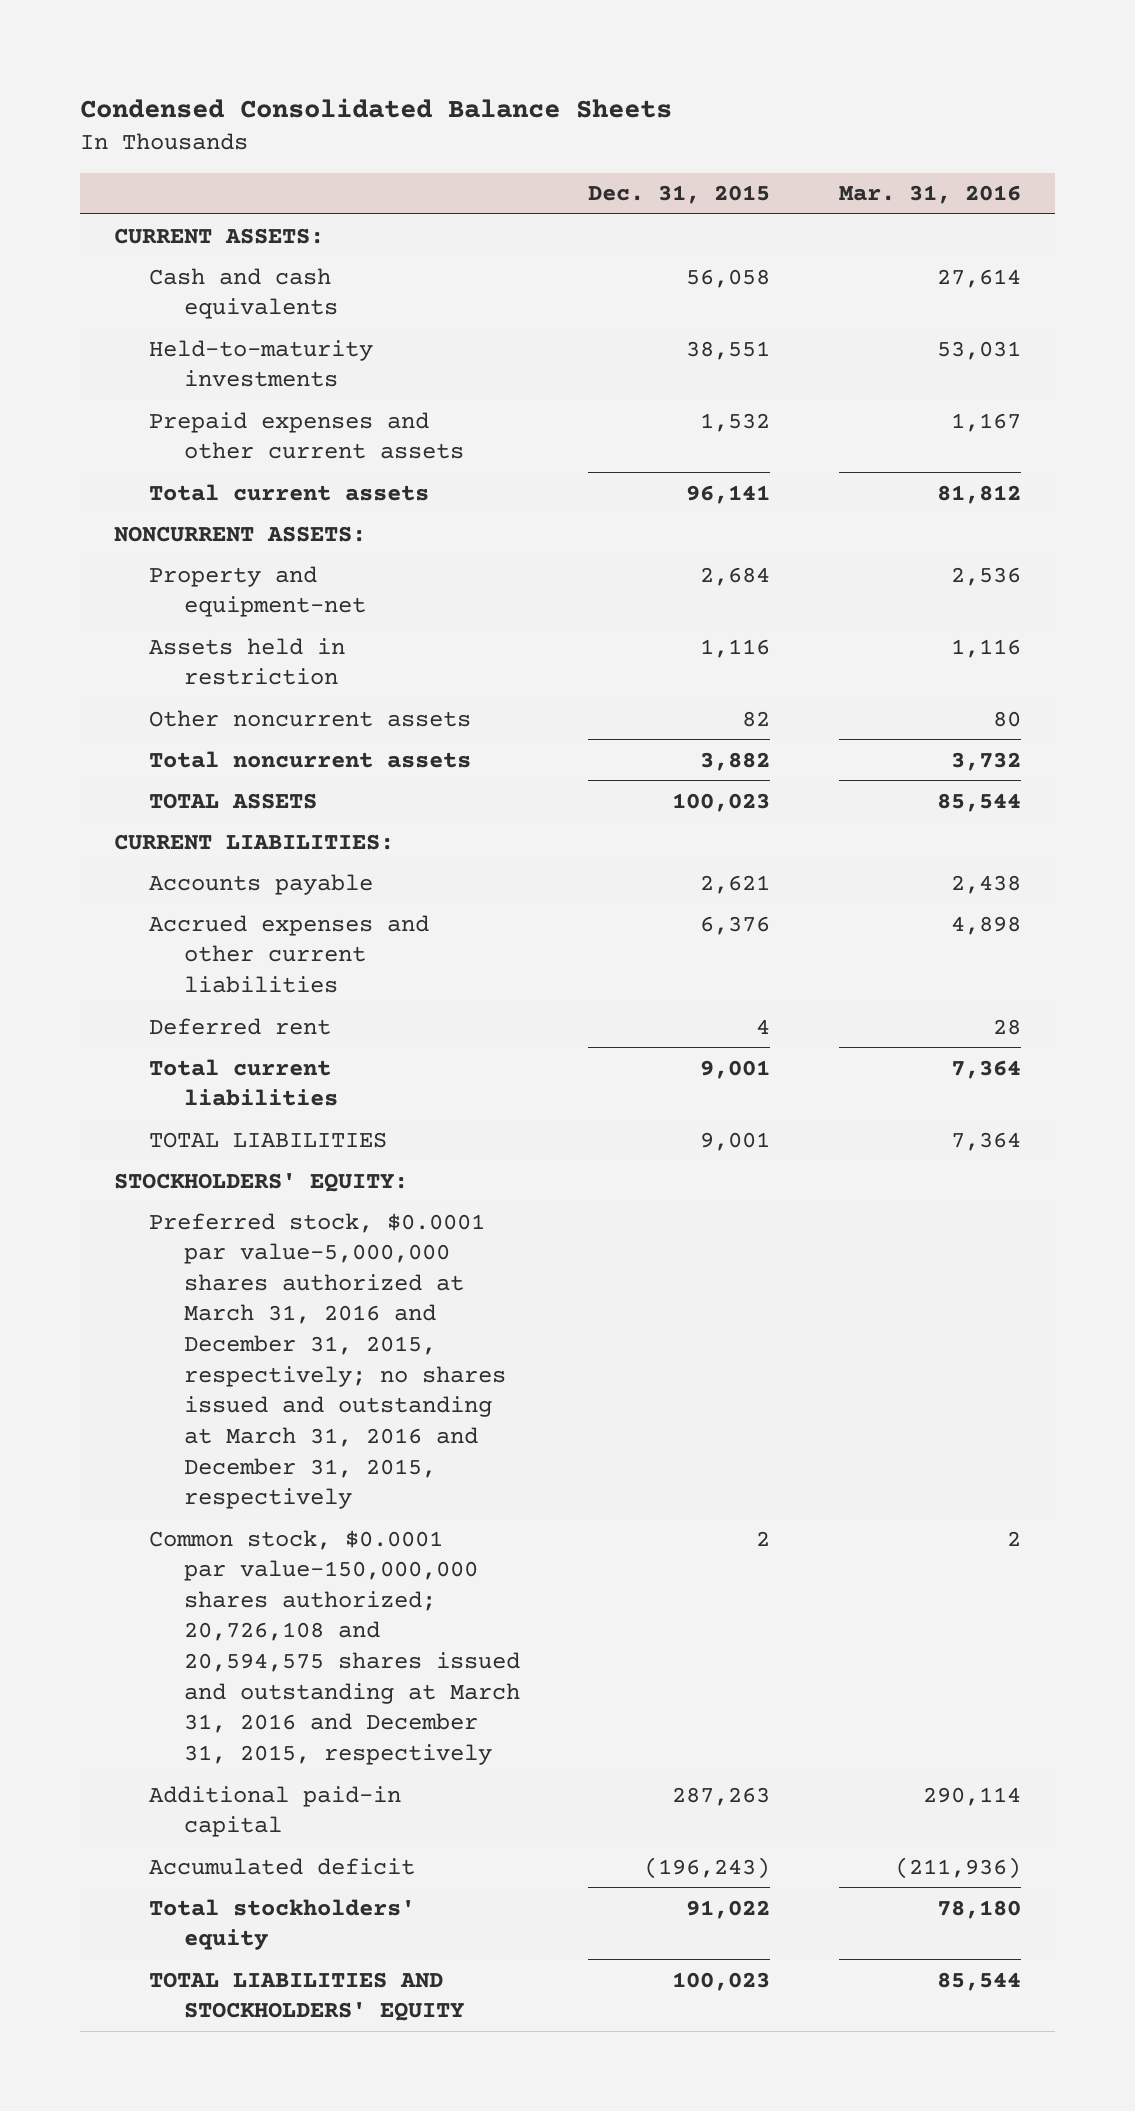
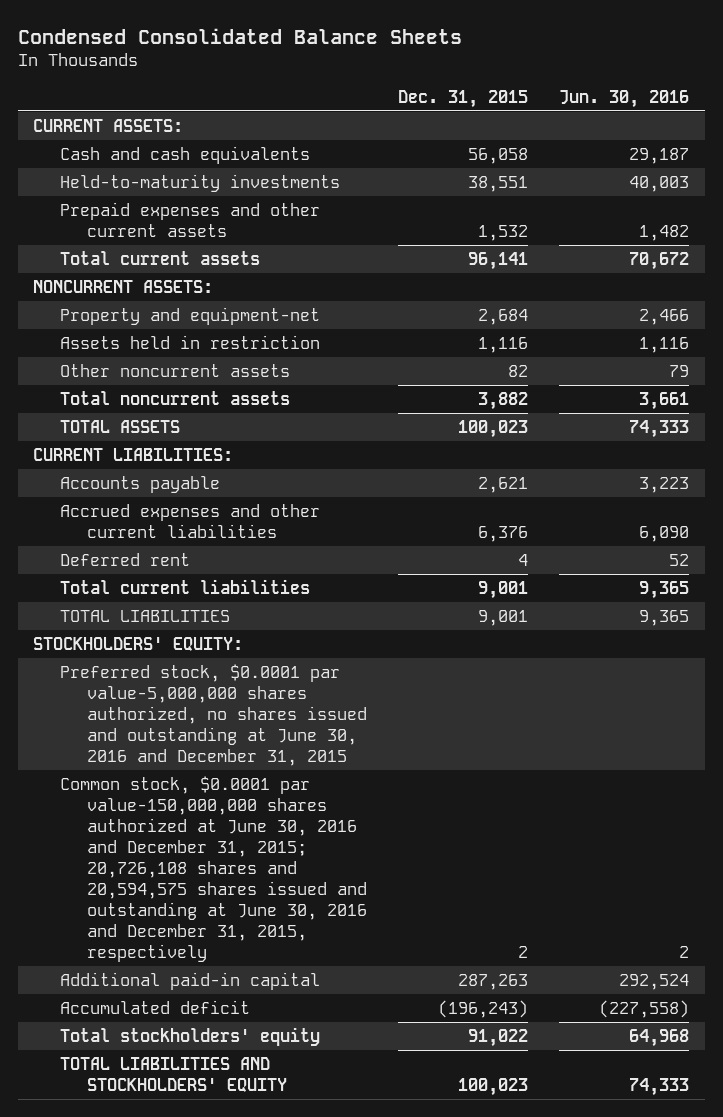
[839,185,1022,205] Mar. 31, 2016 -> none
none -> [559,89,690,108] Jun. 30, 2016
[148,1212,506,1510] Preferred stock, $0.0001 par value-5,000,000 shares authorized at March 31, 2016 and December 31, 2015, respectively; no shares issued and outstanding at March 31, 2016 and December 31, 2015, respectively -> [60,663,367,766] Preferred stock, $0.0001 par value-5,000,000 shares authorized, no shares issued and outstanding at June 30, 2016 and December 31, 2015
[148,1529,520,1765] Common stock, $0.0001 par value-150,000,000 shares authorized; 20,726,108 and 20,594,575 shares issued and outstanding at March 31, 2016 and December 31, 2015, respectively -> [60,775,367,962] Common stock, $0.0001 par value-150,000,000 shares authorized at June 30, 2016 and December 31, 2015; 20,726,108 shares and 20,594,575 shares issued and outstanding at June 30, 2016 and December 31, 2015, respectively

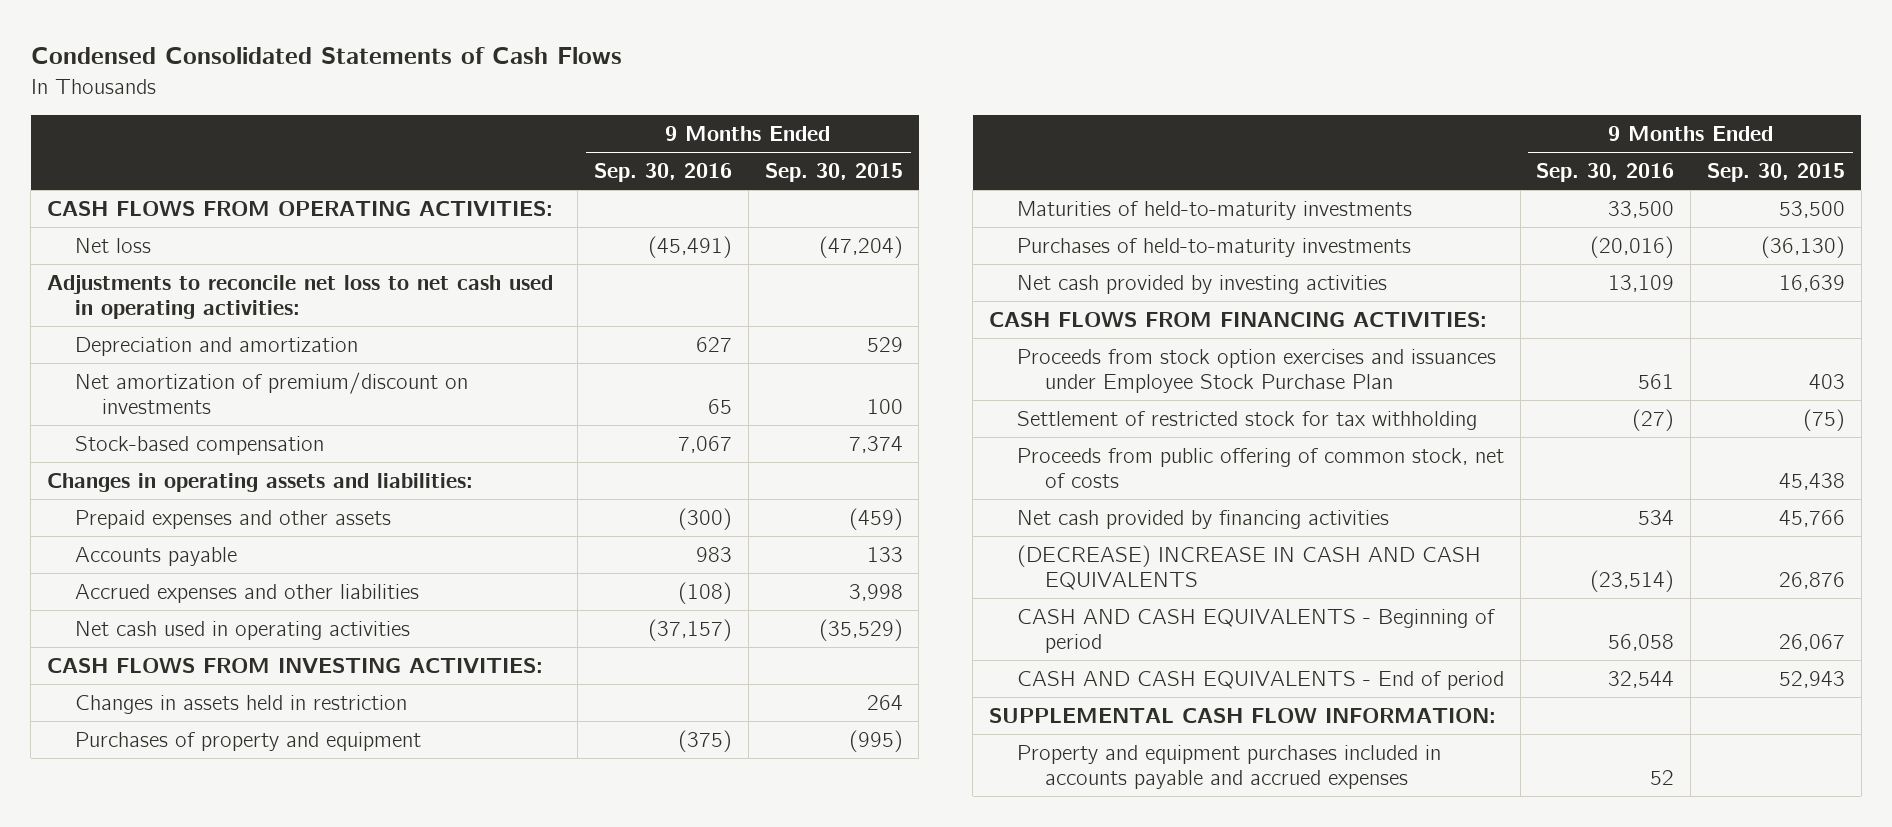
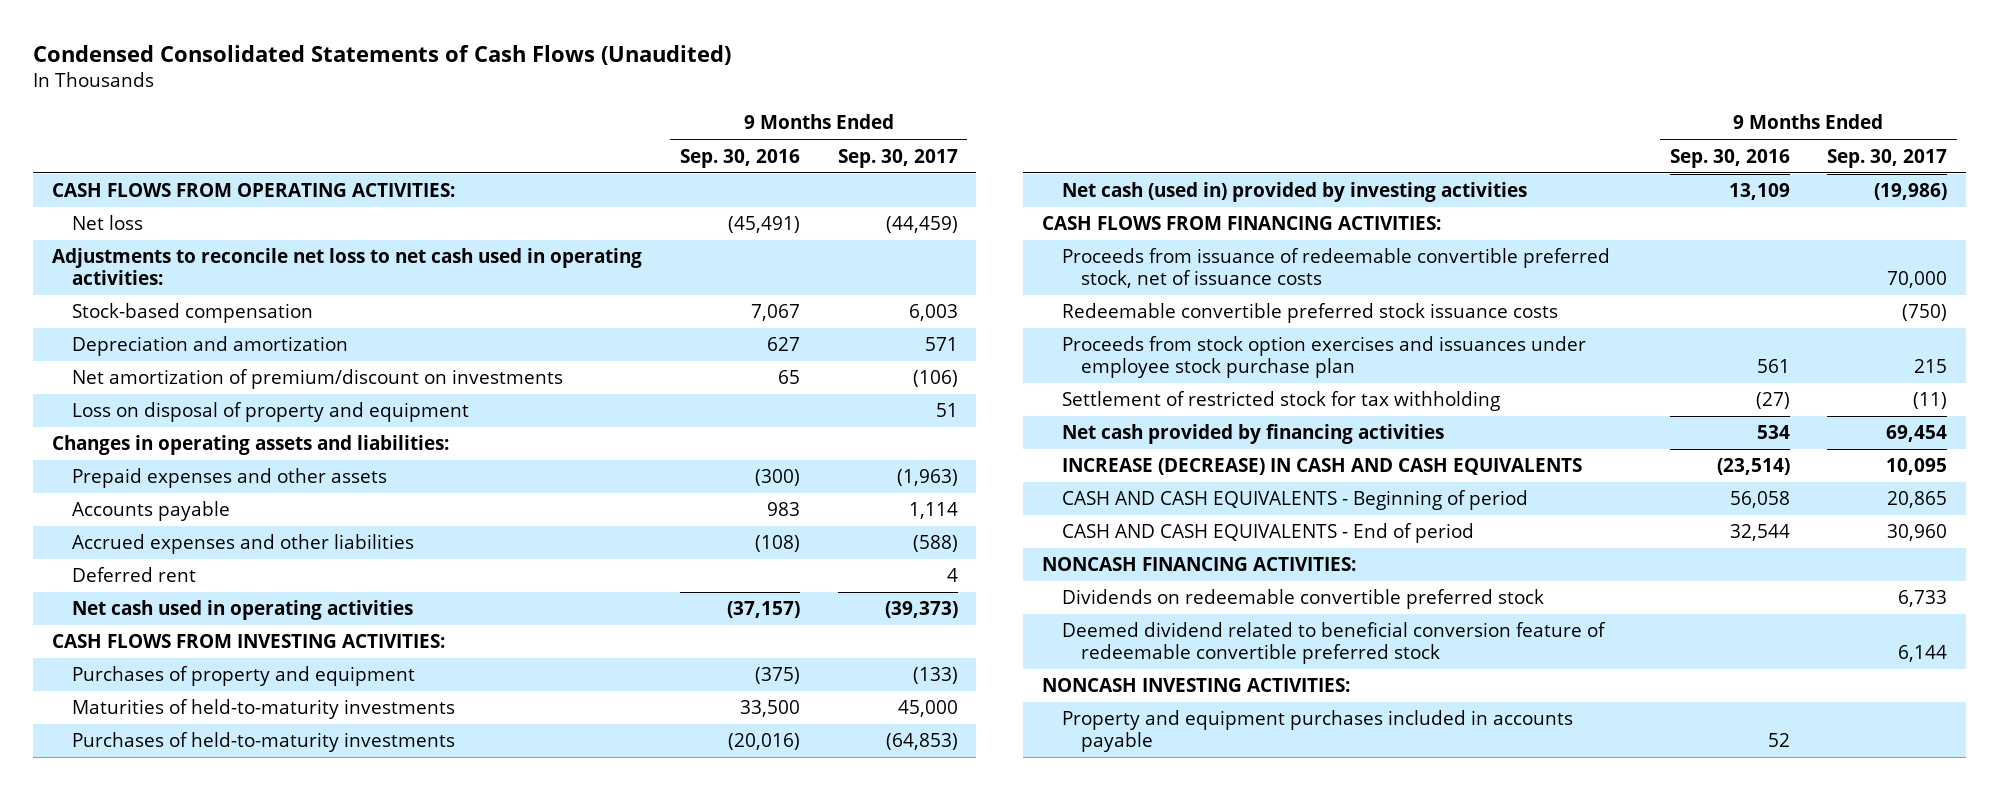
[30,47,622,65] Condensed Consolidated Statements of Cash Flows -> [33,45,732,66] Condensed Consolidated Statements of Cash Flows (Unaudited)
[764,163,903,183] Sep. 30, 2015 -> none
none -> [837,148,958,168] Sep. 30, 2017
[74,436,324,456] Stock-based compensation -> [71,303,313,324] Stock-based compensation
none -> [71,402,469,423] Loss on disposal of property and equipment
none -> [71,567,196,583] Deferred rent
[74,695,407,715] Changes in assets held in restriction -> none
[1016,275,1387,295] Net cash provided by investing activities -> [1061,182,1527,203] Net cash (used in) provided by investing activities
none -> [1061,248,1610,288] Proceeds from issuance of redeemable convertible preferred stock, net of issuance costs
none -> [1061,303,1558,324] Redeemable convertible preferred stock issuance costs
[1016,349,1496,394] Proceeds from stock option exercises and issuances under Employee Stock Purchase Plan -> [1061,336,1586,378] Proceeds from stock option exercises and issuances under employee stock purchase plan
[1016,448,1504,489] Proceeds from public offering of common stock, net of costs -> none
[1016,545,1481,591] (DECREASE) INCREASE IN CASH AND CASH EQUIVALENTS -> [1061,458,1582,476] INCREASE (DECREASE) IN CASH AND CASH EQUIVALENTS
[989,708,1497,724] SUPPLEMENTAL CASH FLOW INFORMATION: -> none
none -> [1041,557,1356,572] NONCASH FINANCING ACTIVITIES:
none -> [1061,589,1544,610] Dividends on redeemable convertible preferred stock
none -> [1061,622,1606,664] Deemed dividend related to beneficial conversion feature of redeemable convertible preferred stock
none -> [1041,678,1350,693] NONCASH INVESTING ACTIVITIES:
[1016,745,1441,790] Property and equipment purchases included in accounts payable and accrued expenses -> [1061,710,1573,752] Property and equipment purchases included in accounts payable

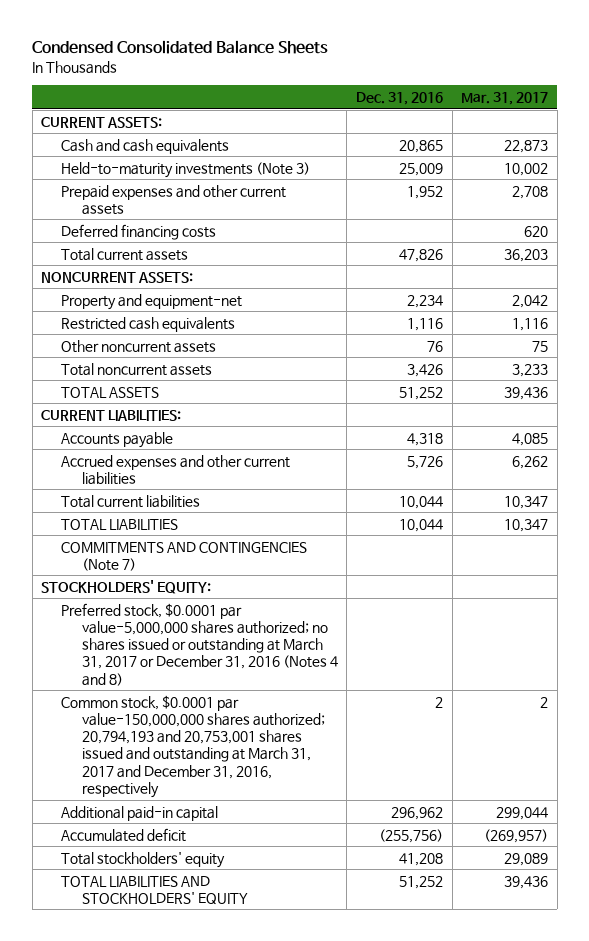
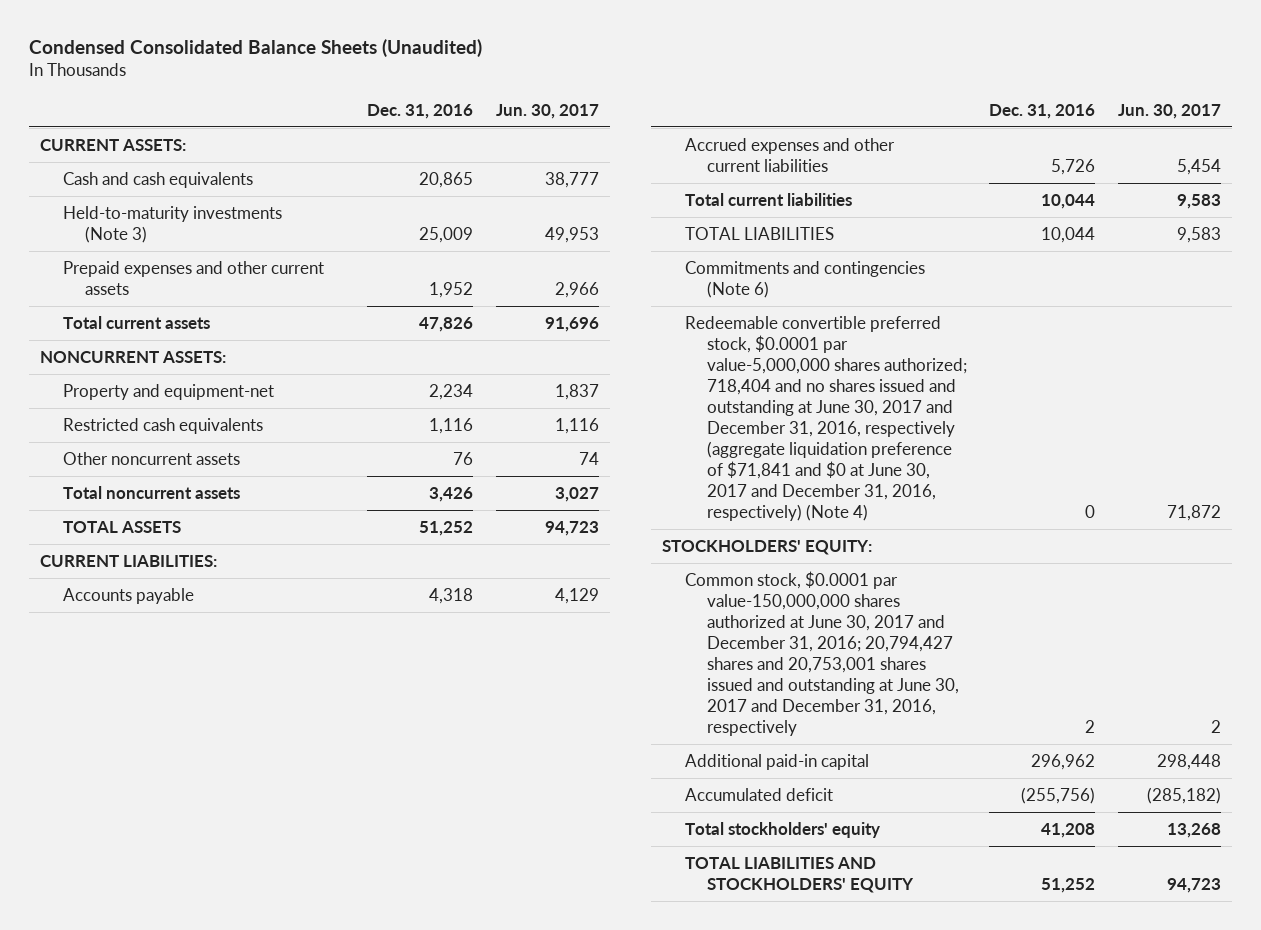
[32,40,329,55] Condensed Consolidated Balance Sheets -> [29,39,483,58] Condensed Consolidated Balance Sheets (Unaudited)
[461,91,549,105] Mar. 31, 2017 -> none
none -> [495,103,599,119] Jun. 30, 2017
[61,223,217,240] Deferred financing costs -> none
[61,541,308,571] COMMITMENTS AND CONTINGENCIES (Note 7) -> [684,260,925,298] Commitments and contingencies (Note 6)
none -> [684,315,967,521] Redeemable convertible preferred stock, $0.0001 par value-5,000,000 shares authorized; 718,404 and no shares issued and outstanding at June 30, 2017 and December 31, 2016, respectively (aggregate liquidation preference of $71,841 and $0 at June 30, 2017 and December 31, 2016, respectively) (Note 4)
[61,602,338,686] Preferred stock, $0.0001 par value-5,000,000 shares authorized; no shares issued or outstanding at March 31, 2017 or December 31, 2016 (Notes 4 and 8) -> none
[61,694,325,798] Common stock, $0.0001 par value-150,000,000 shares authorized; 20,794,193 and 20,753,001 shares issued and outstanding at March 31, 2017 and December 31, 2016, respectively -> [684,570,959,736] Common stock, $0.0001 par value-150,000,000 shares authorized at June 30, 2017 and December 31, 2016; 20,794,427 shares and 20,753,001 shares issued and outstanding at June 30, 2017 and December 31, 2016, respectively

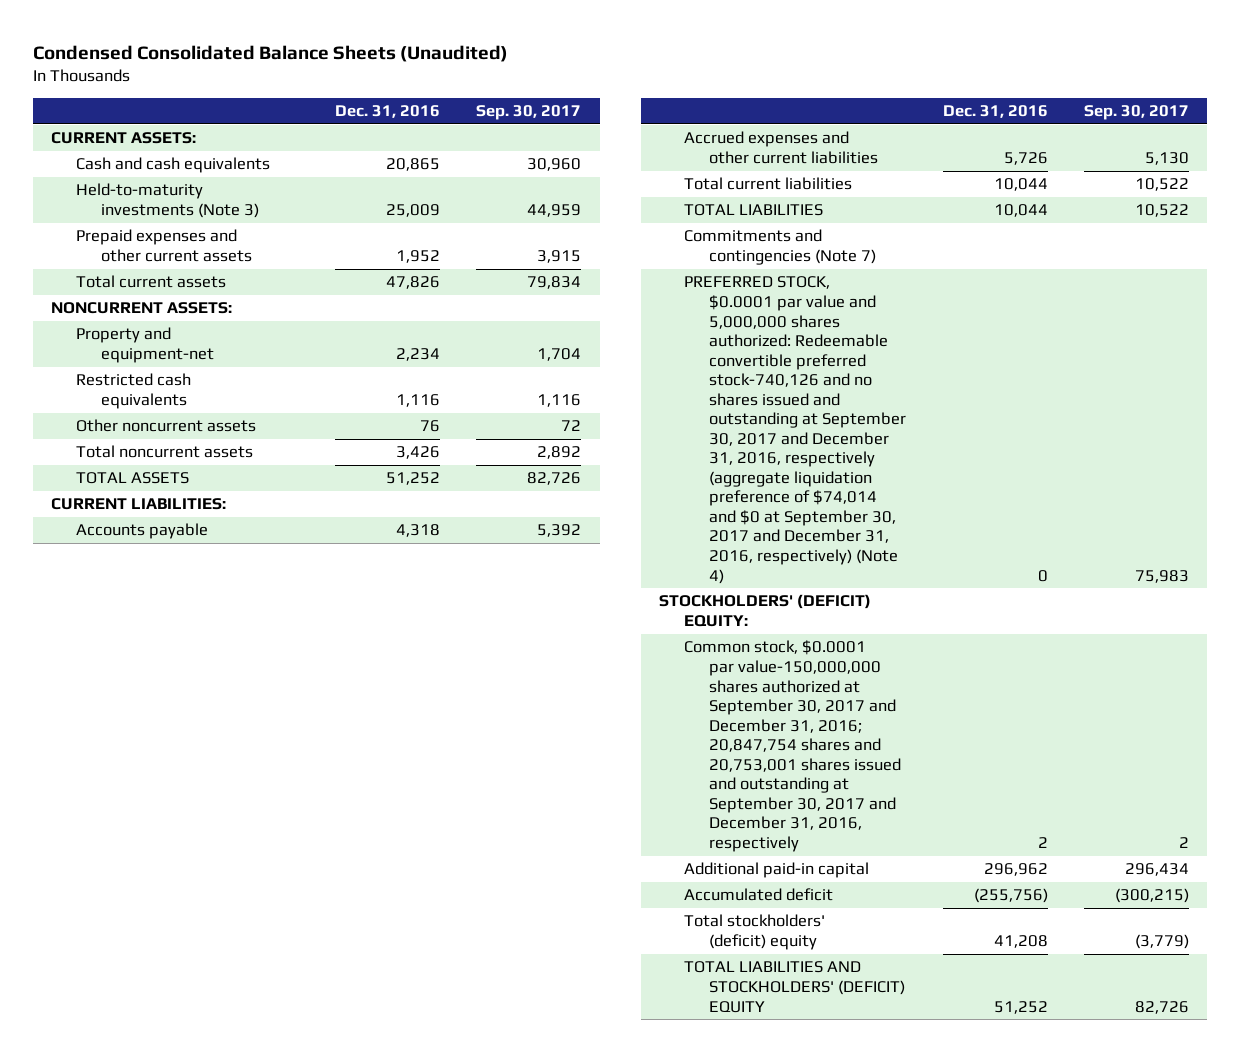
[495,103,599,119] Jun. 30, 2017 -> none
none -> [476,104,582,120] Sep. 30, 2017
[684,260,925,298] Commitments and contingencies (Note 6) -> [684,229,877,266] Commitments and contingencies (Note 7)
[684,315,967,521] Redeemable convertible preferred stock, $0.0001 par value-5,000,000 shares authorized; 718,404 and no shares issued and outstanding at June 30, 2017 and December 31, 2016, respectively (aggregate liquidation preference of $71,841 and $0 at June 30, 2017 and December 31, 2016, respectively) (Note 4) -> [684,276,907,584] PREFERRED STOCK, $0.0001 par value and 5,000,000 shares authorized: Redeemable convertible preferred stock-740,126 and no shares issued and outstanding at September 30, 2017 and December 31, 2016, respectively (aggregate liquidation preference of $74,014 and $0 at September 30, 2017 and December 31, 2016, respectively) (Note 4)
[662,539,873,555] STOCKHOLDERS' EQUITY: -> [659,594,872,628] STOCKHOLDERS' (DEFICIT) EQUITY:
[684,570,959,736] Common stock, $0.0001 par value-150,000,000 shares authorized at June 30, 2017 and December 31, 2016; 20,794,427 shares and 20,753,001 shares issued and outstanding at June 30, 2017 and December 31, 2016, respectively -> [684,640,902,852] Common stock, $0.0001 par value-150,000,000 shares authorized at September 30, 2017 and December 31, 2016; 20,847,754 shares and 20,753,001 shares issued and outstanding at September 30, 2017 and December 31, 2016, respectively
[684,821,880,838] Total stockholders' equity -> [684,914,826,951] Total stockholders' (deficit) equity
[684,856,914,893] TOTAL LIABILITIES AND STOCKHOLDERS' EQUITY -> [684,961,906,1013] TOTAL LIABILITIES AND STOCKHOLDERS' (DEFICIT) EQUITY

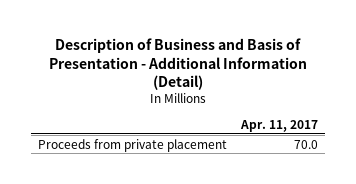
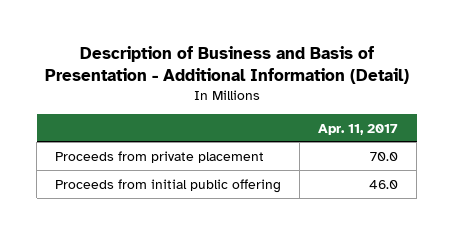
none -> [55,178,282,193] Proceeds from initial public offering

